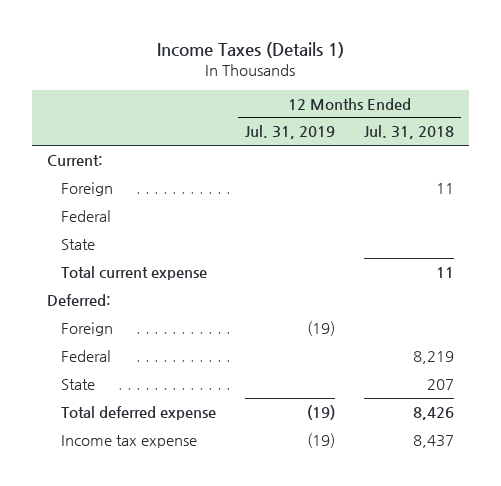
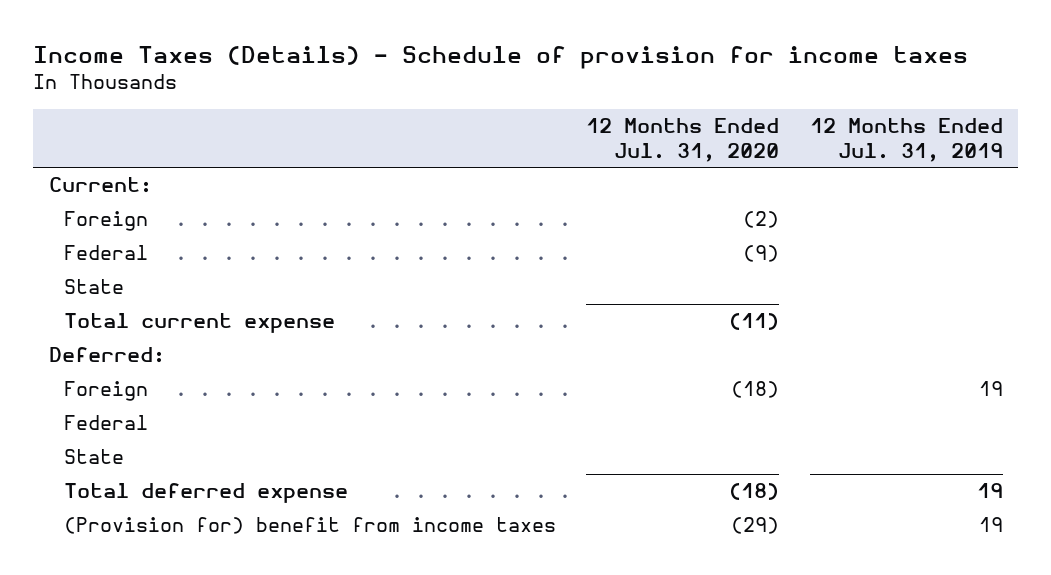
[157,41,345,58] Income Taxes (Details 1) -> [33,46,969,70] Income Taxes (Details) - Schedule of provision for income taxes
[364,125,455,140] Jul. 31, 2018 -> none
none -> [586,117,780,162] 12 Months Ended Jul. 31, 2020
[307,321,336,337] (19) -> [978,381,1003,397] 19
[307,405,336,421] (19) -> [976,483,1003,499] 19
[61,435,198,449] Income tax expense -> [64,517,557,535] (Provision for) benefit from income taxes
[307,433,336,449] (19) -> [978,517,1003,533] 19

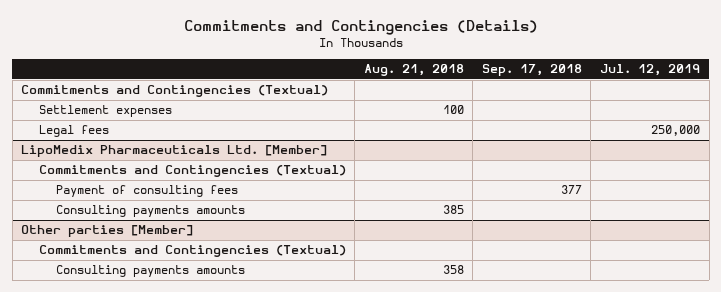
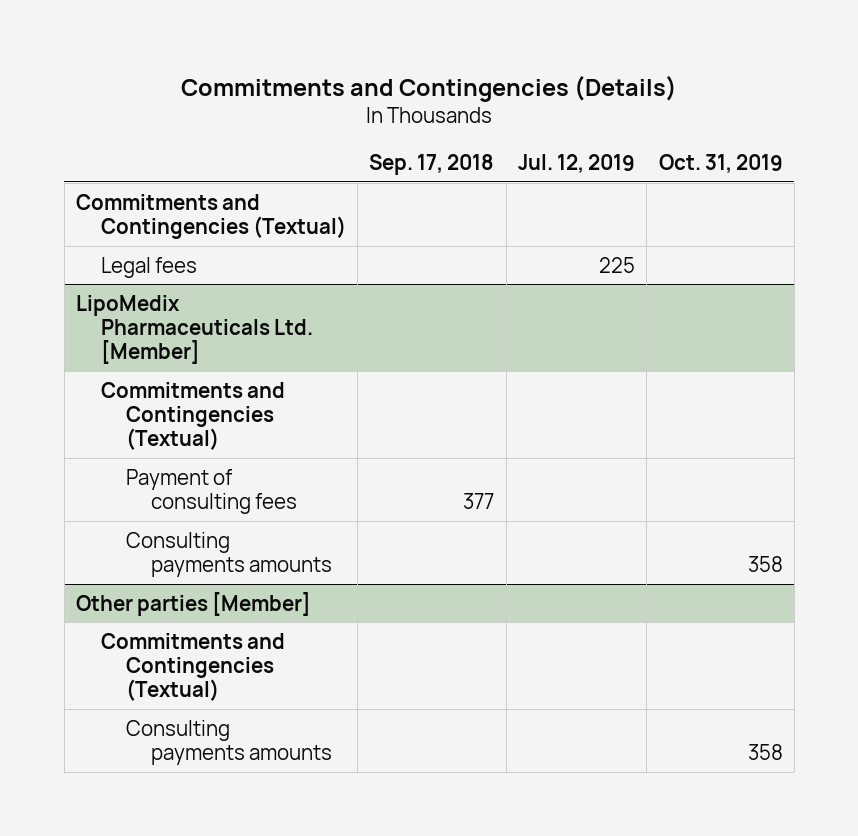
[363,64,464,77] Aug. 21, 2018 -> none
none -> [658,153,783,173] Oct. 31, 2019
[38,105,172,118] Settlement expenses -> none
[651,125,701,137] 250,000 -> [599,256,636,273] 225

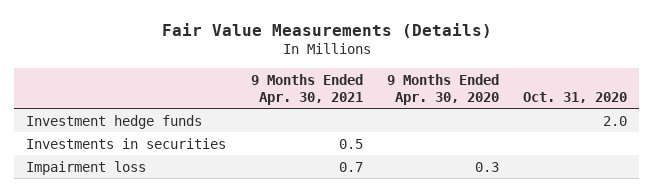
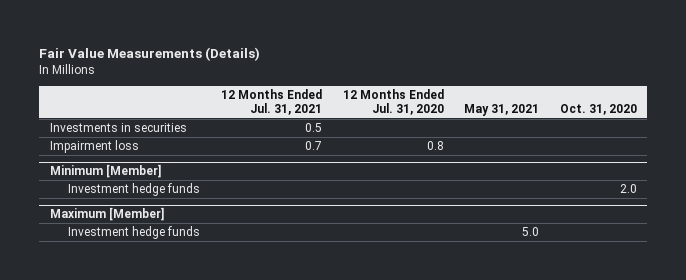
[250,73,363,105] 9 Months Ended Apr. 30, 2021 -> none
[386,73,499,105] 9 Months Ended Apr. 30, 2020 -> none
none -> [220,88,322,115] 12 Months Ended Jul. 31, 2021
none -> [342,88,444,115] 12 Months Ended Jul. 31, 2020
none -> [464,103,540,116] May 31, 2021
[26,114,203,129] Investment hedge funds -> none
none -> [49,164,161,179] Minimum [Member]
none -> [68,182,201,196] Investment hedge funds
none -> [49,207,164,222] Maximum [Member]
none -> [68,225,201,239] Investment hedge funds

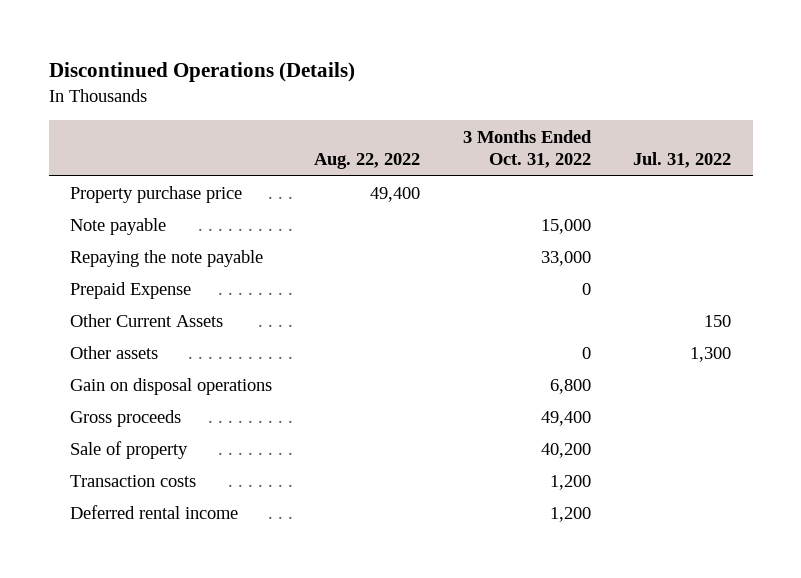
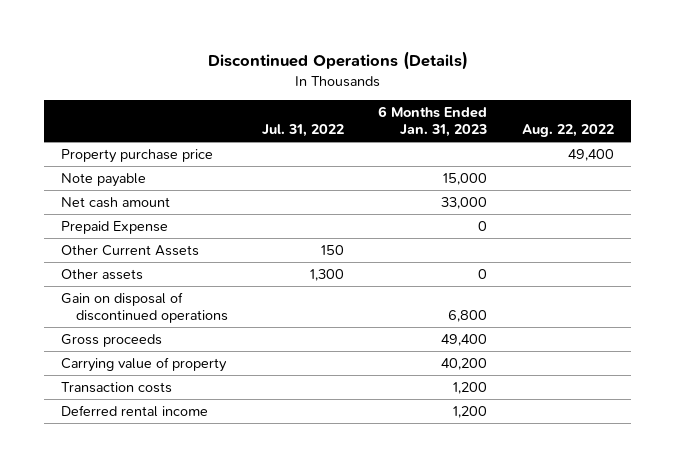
[462,129,592,169] 3 Months Ended Oct. 31, 2022 -> none
none -> [378,105,488,138] 6 Months Ended Jan. 31, 2023
[69,250,263,268] Repaying the note payable -> [61,196,171,208] Net cash amount
[69,378,272,396] Gain on disposal operations -> [61,291,228,324] Gain on disposal of discontinued operations
[69,441,188,460] Sale of property -> [61,356,228,372] Carrying value of property

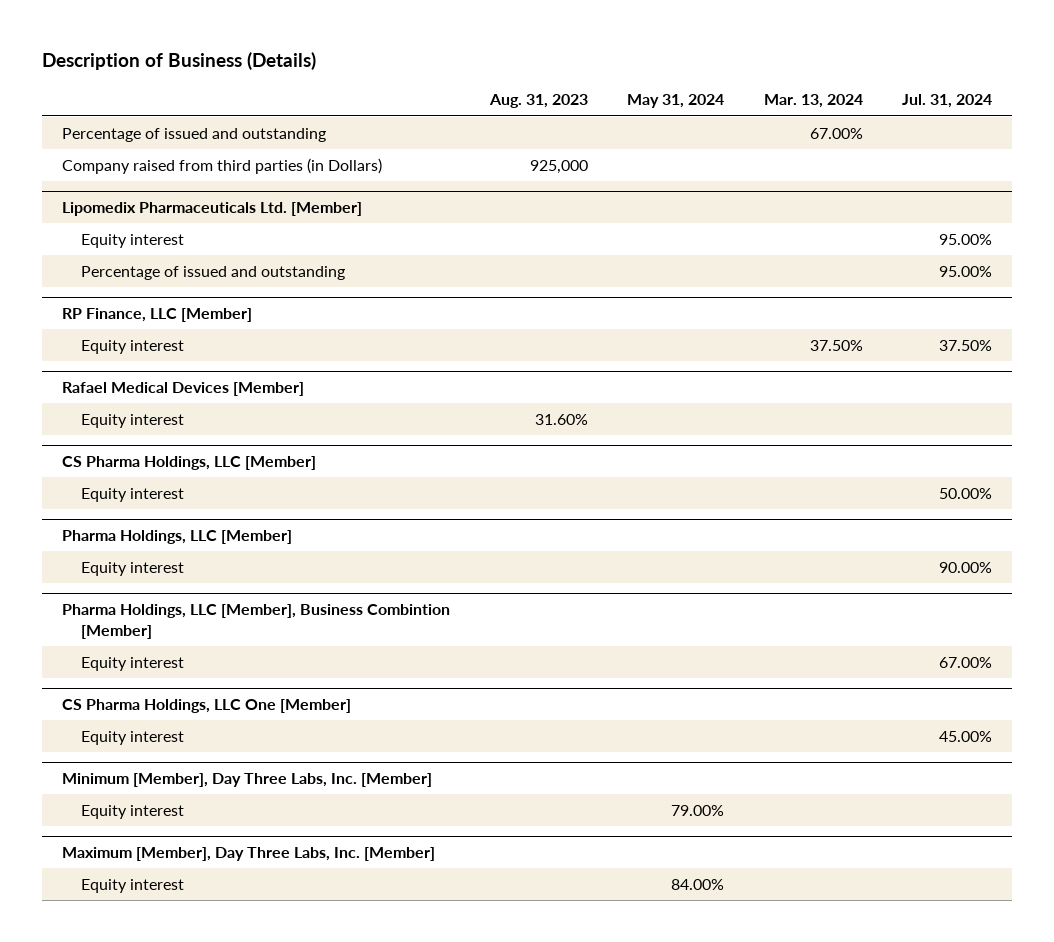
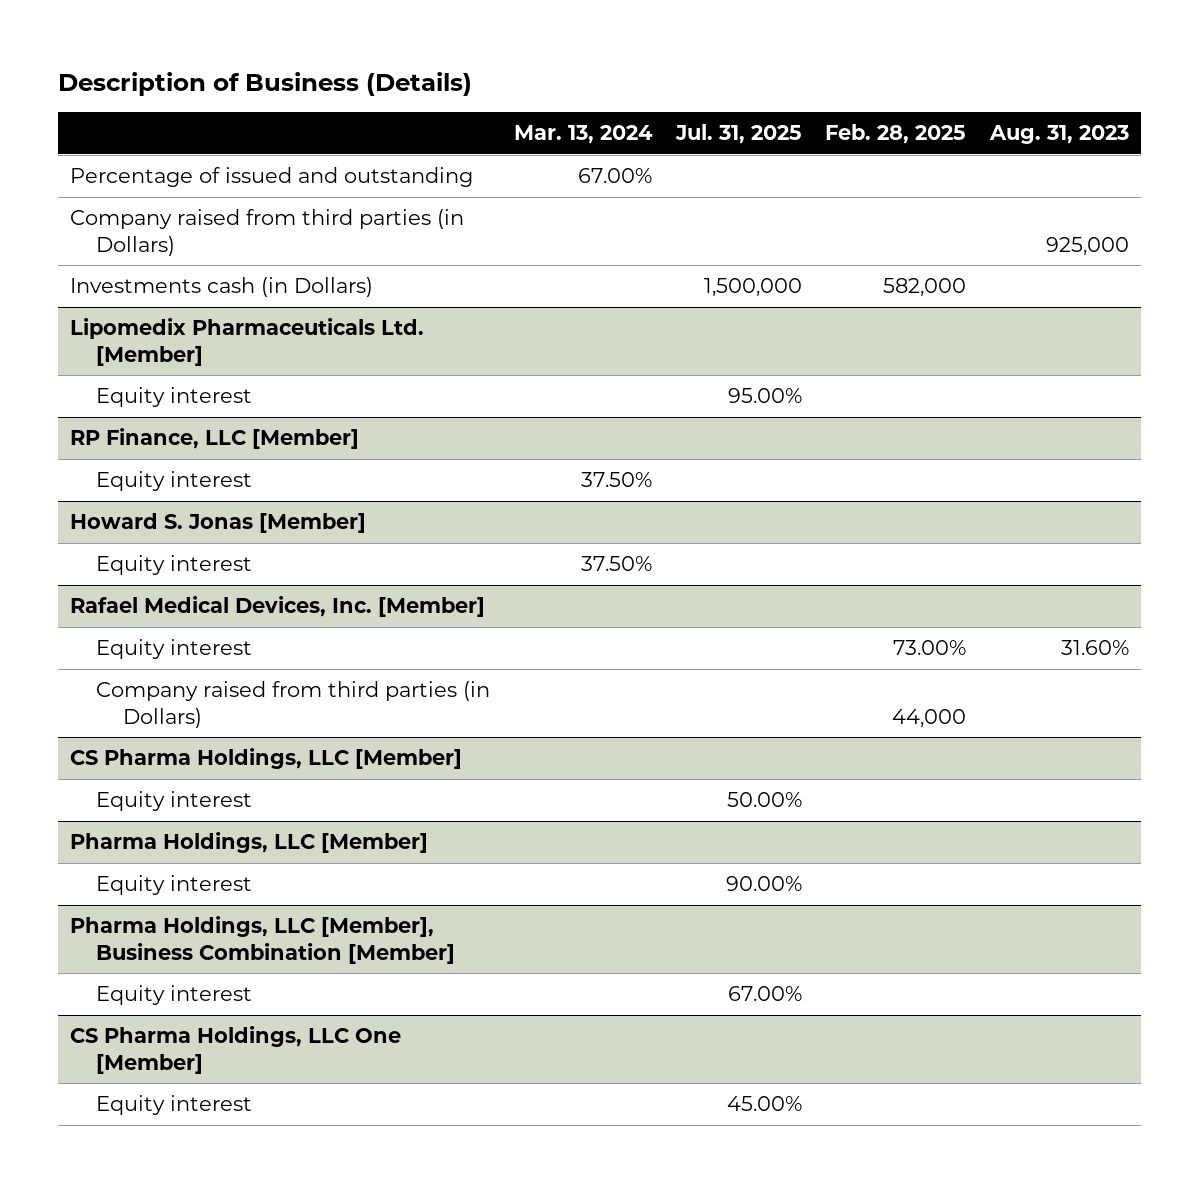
[627,94,725,109] May 31, 2024 -> none
[902,94,993,109] Jul. 31, 2024 -> none
none -> [674,124,802,145] Jul. 31, 2025
none -> [825,124,967,145] Feb. 28, 2025
none -> [69,277,373,298] Investments cash (in Dollars)
[81,265,346,280] Percentage of issued and outstanding -> none
none -> [69,513,366,534] Howard S. Jonas [Member]
none -> [96,555,253,576] Equity interest
[61,382,304,397] Rafael Medical Devices [Member] -> [69,596,485,618] Rafael Medical Devices, Inc. [Member]
none -> [96,681,491,728] Company raised from third parties (in Dollars)
[61,604,450,639] Pharma Holdings, LLC [Member], Business Combintion [Member] -> [69,916,456,964] Pharma Holdings, LLC [Member], Business Combination [Member]
[61,773,432,788] Minimum [Member], Day Three Labs, Inc. [Member] -> none
[81,804,185,819] Equity interest -> none
[61,847,435,862] Maximum [Member], Day Three Labs, Inc. [Member] -> none
[81,878,185,893] Equity interest -> none

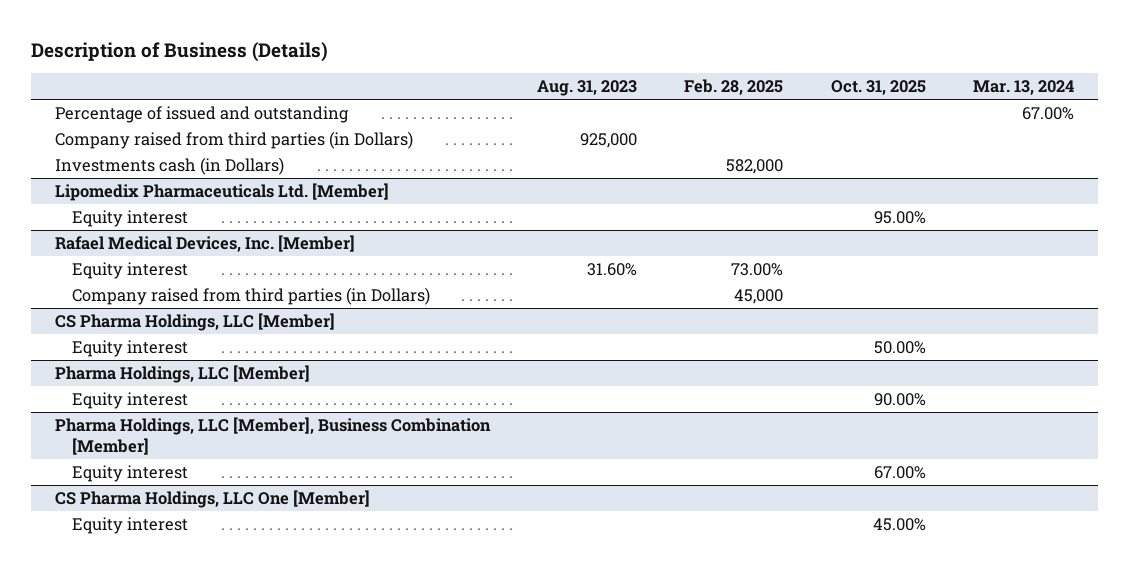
[674,124,802,145] Jul. 31, 2025 -> none
none -> [830,80,926,96] Oct. 31, 2025
[69,428,359,450] RP Finance, LLC [Member] -> none
[96,471,253,492] Equity interest -> none
[69,513,366,534] Howard S. Jonas [Member] -> none
[96,555,253,576] Equity interest -> none
[892,708,967,728] 44,000 -> [734,289,784,305] 45,000

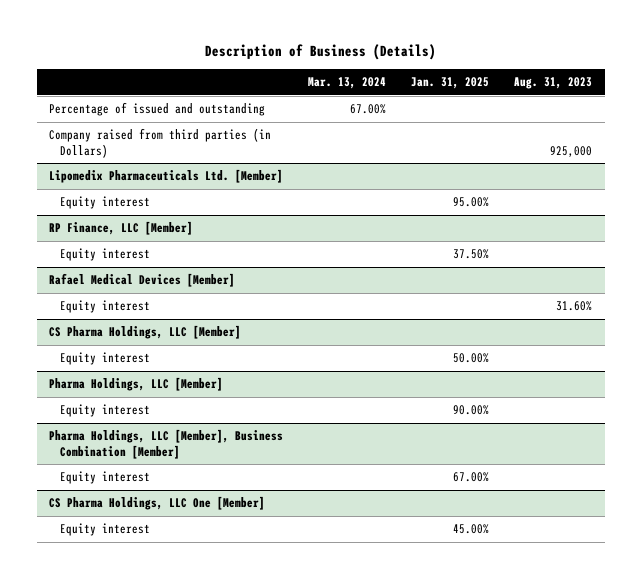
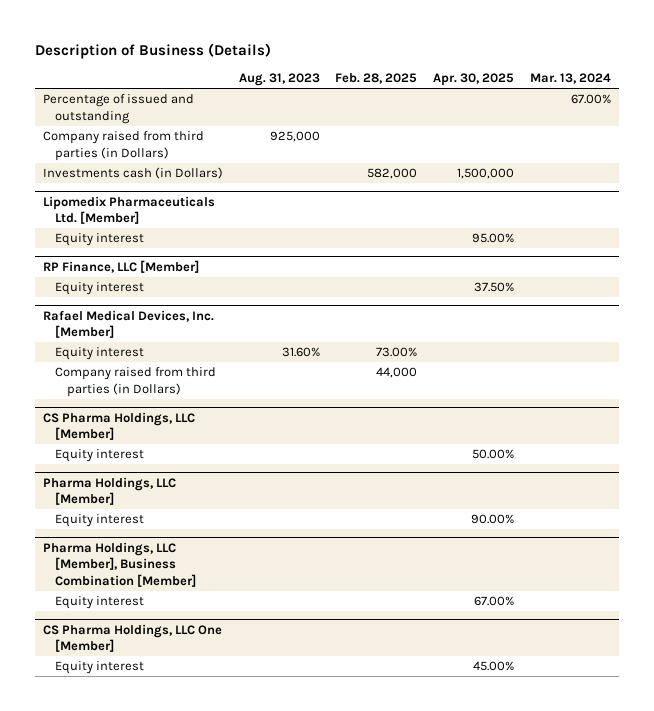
[411,77,490,90] Jan. 31, 2025 -> none
none -> [335,73,418,85] Feb. 28, 2025
none -> [433,73,515,87] Apr. 30, 2025
none -> [43,167,224,180] Investments cash (in Dollars)
[49,273,236,288] Rafael Medical Devices [Member] -> [43,309,215,339] Rafael Medical Devices, Inc. [Member]
none -> [54,367,216,397] Company raised from third parties (in Dollars)

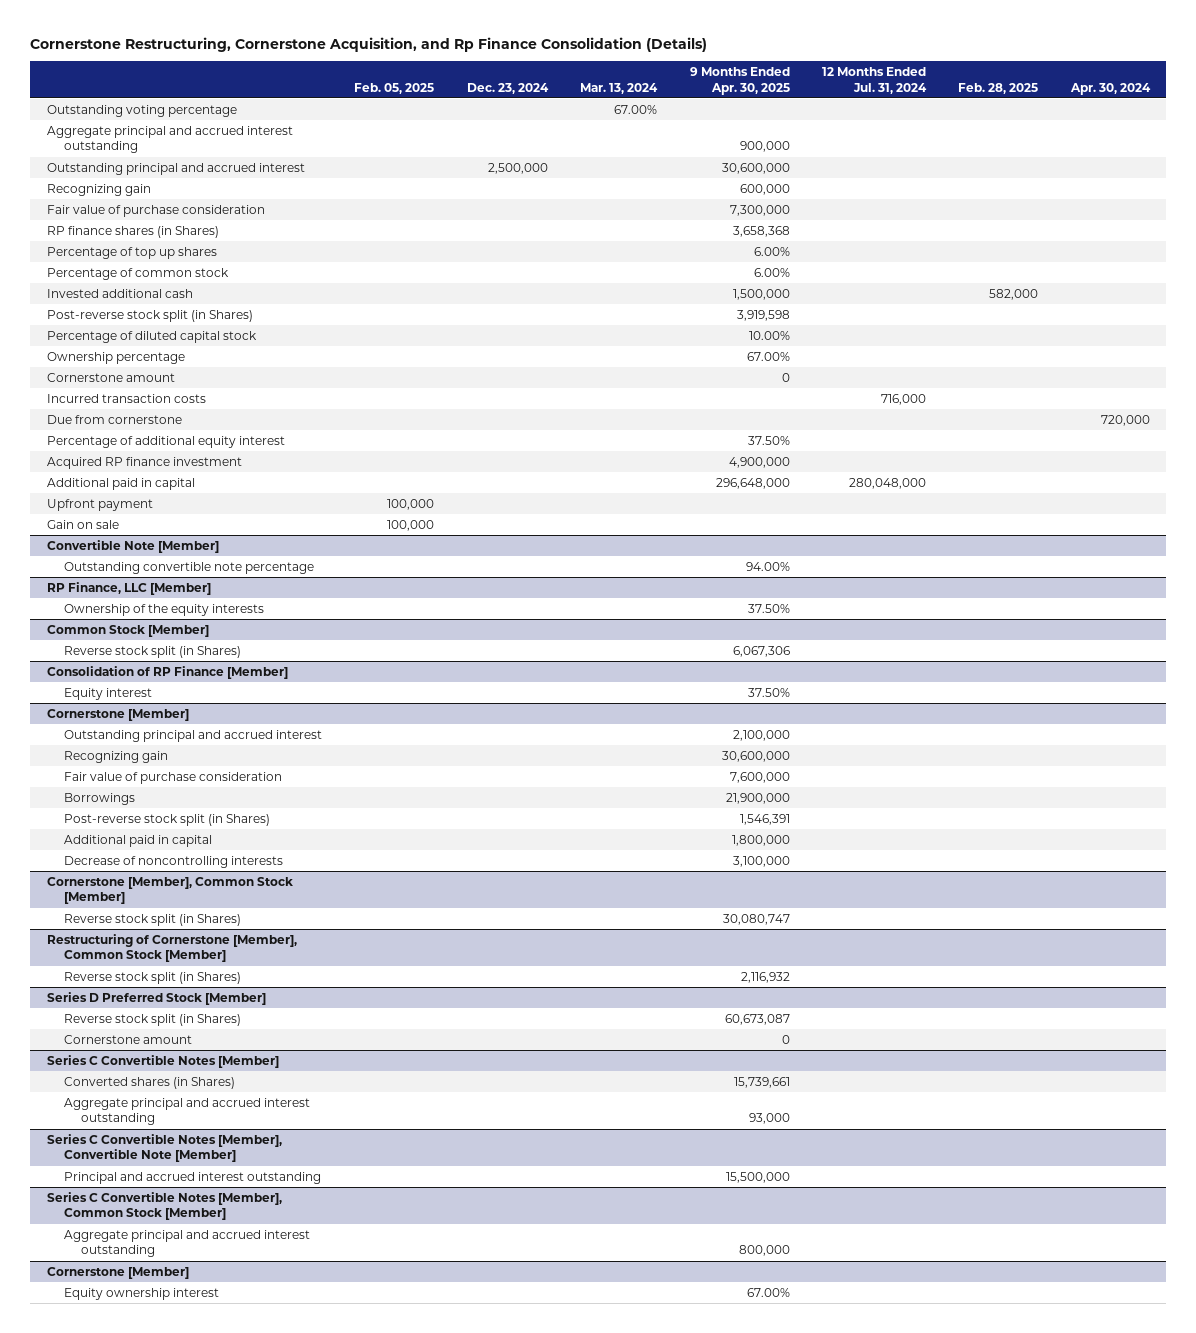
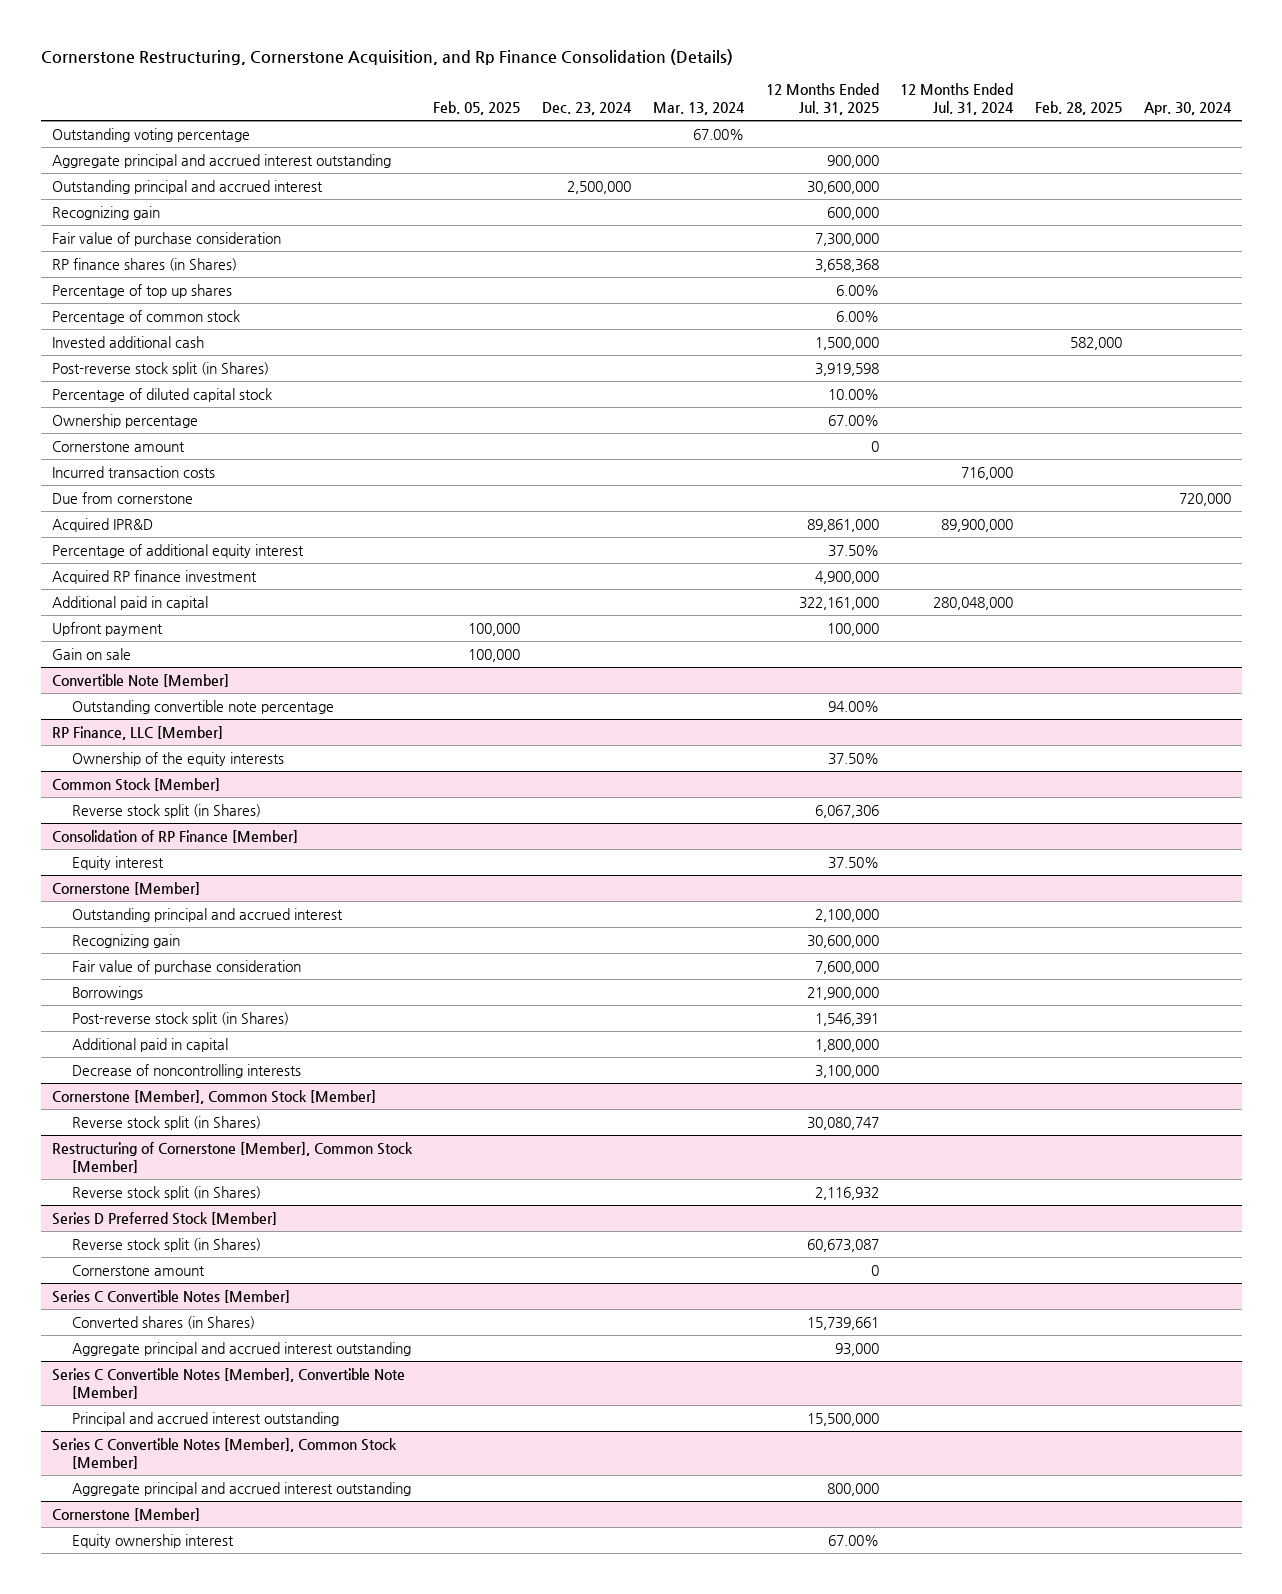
[689,66,790,95] 9 Months Ended Apr. 30, 2025 -> none
none -> [765,83,879,115] 12 Months Ended Jul. 31, 2025
none -> [51,517,153,532] Acquired IPR&D

